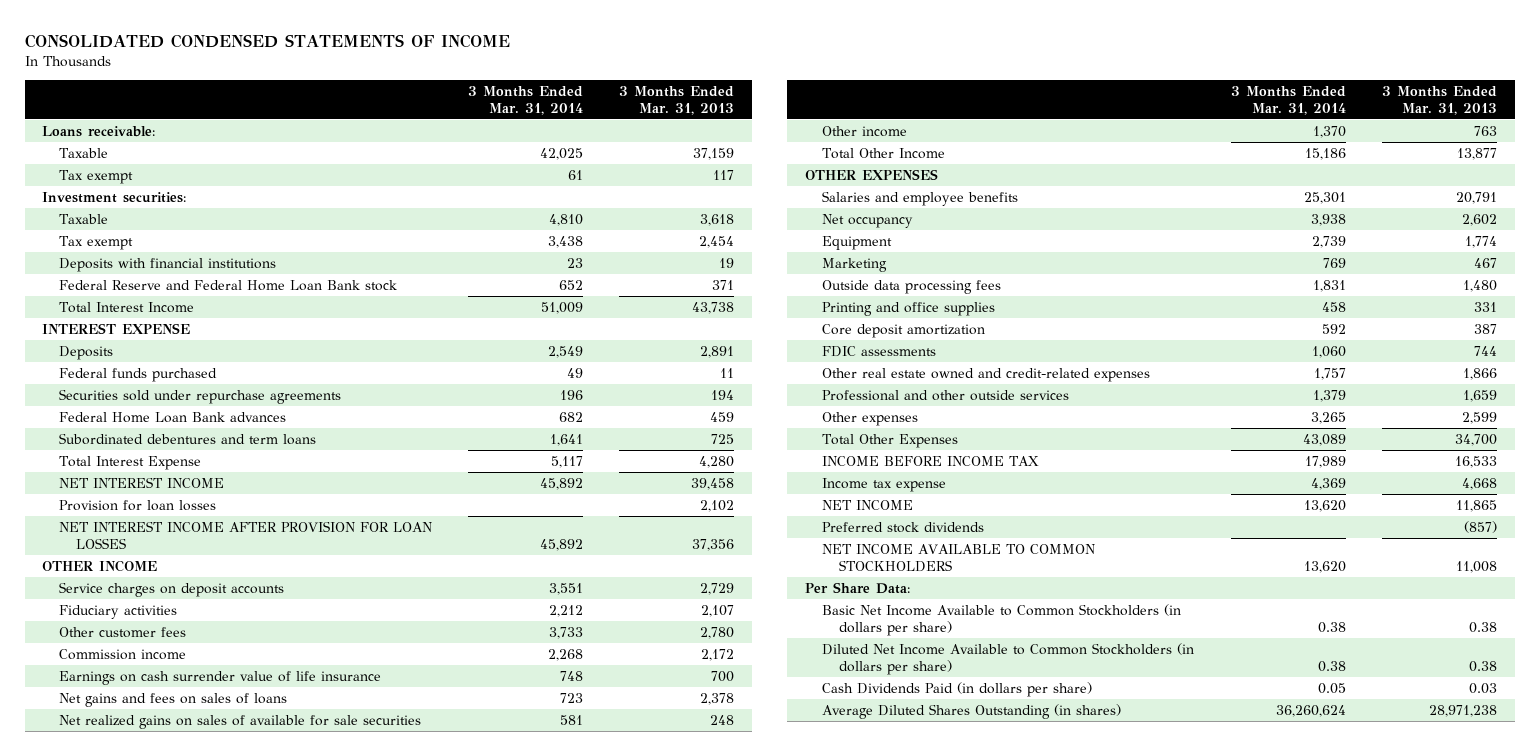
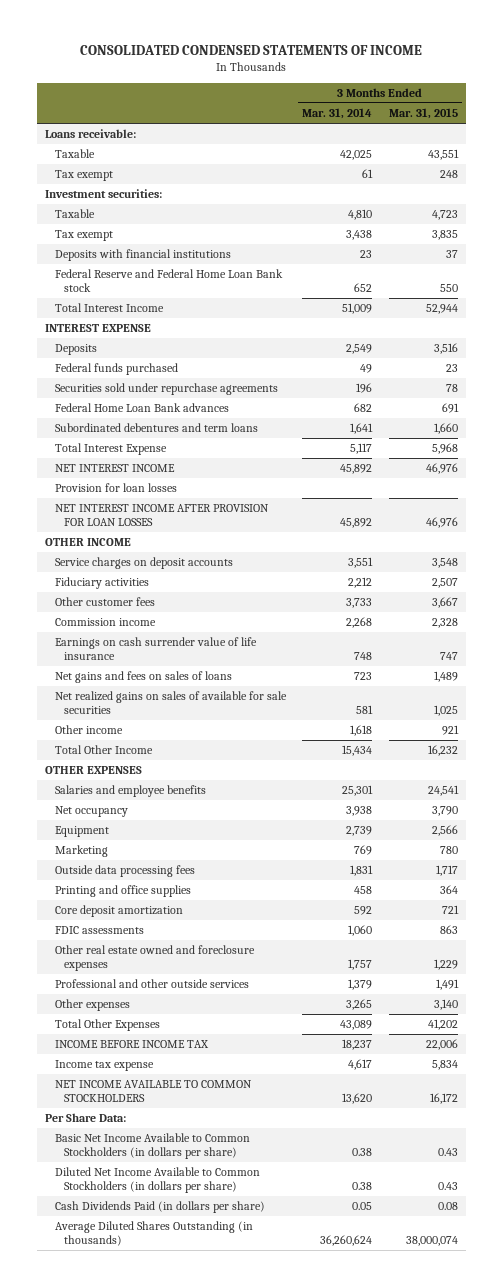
[618,85,734,115] 3 Months Ended Mar. 31, 2013 -> none
none -> [388,108,458,120] Mar. 31, 2015
[1312,125,1346,138] 1,370 -> [350,725,373,737] 1,618
[1304,147,1346,160] 15,186 -> [342,745,373,757] 15,434
[822,367,1151,382] Other real estate owned and credit-related expenses -> [54,945,255,971] Other real estate owned and foreclosure expenses
[822,499,914,510] NET INCOME -> none
[822,521,985,533] Preferred stock dividends -> none
[1304,455,1346,468] 17,989 -> [342,1039,373,1051] 18,237
[1310,477,1346,490] 4,369 -> [348,1059,373,1071] 4,617
[822,703,1122,719] Average Diluted Shares Outstanding (in shares) -> [54,1221,253,1246] Average Diluted Shares Outstanding (in thousands)

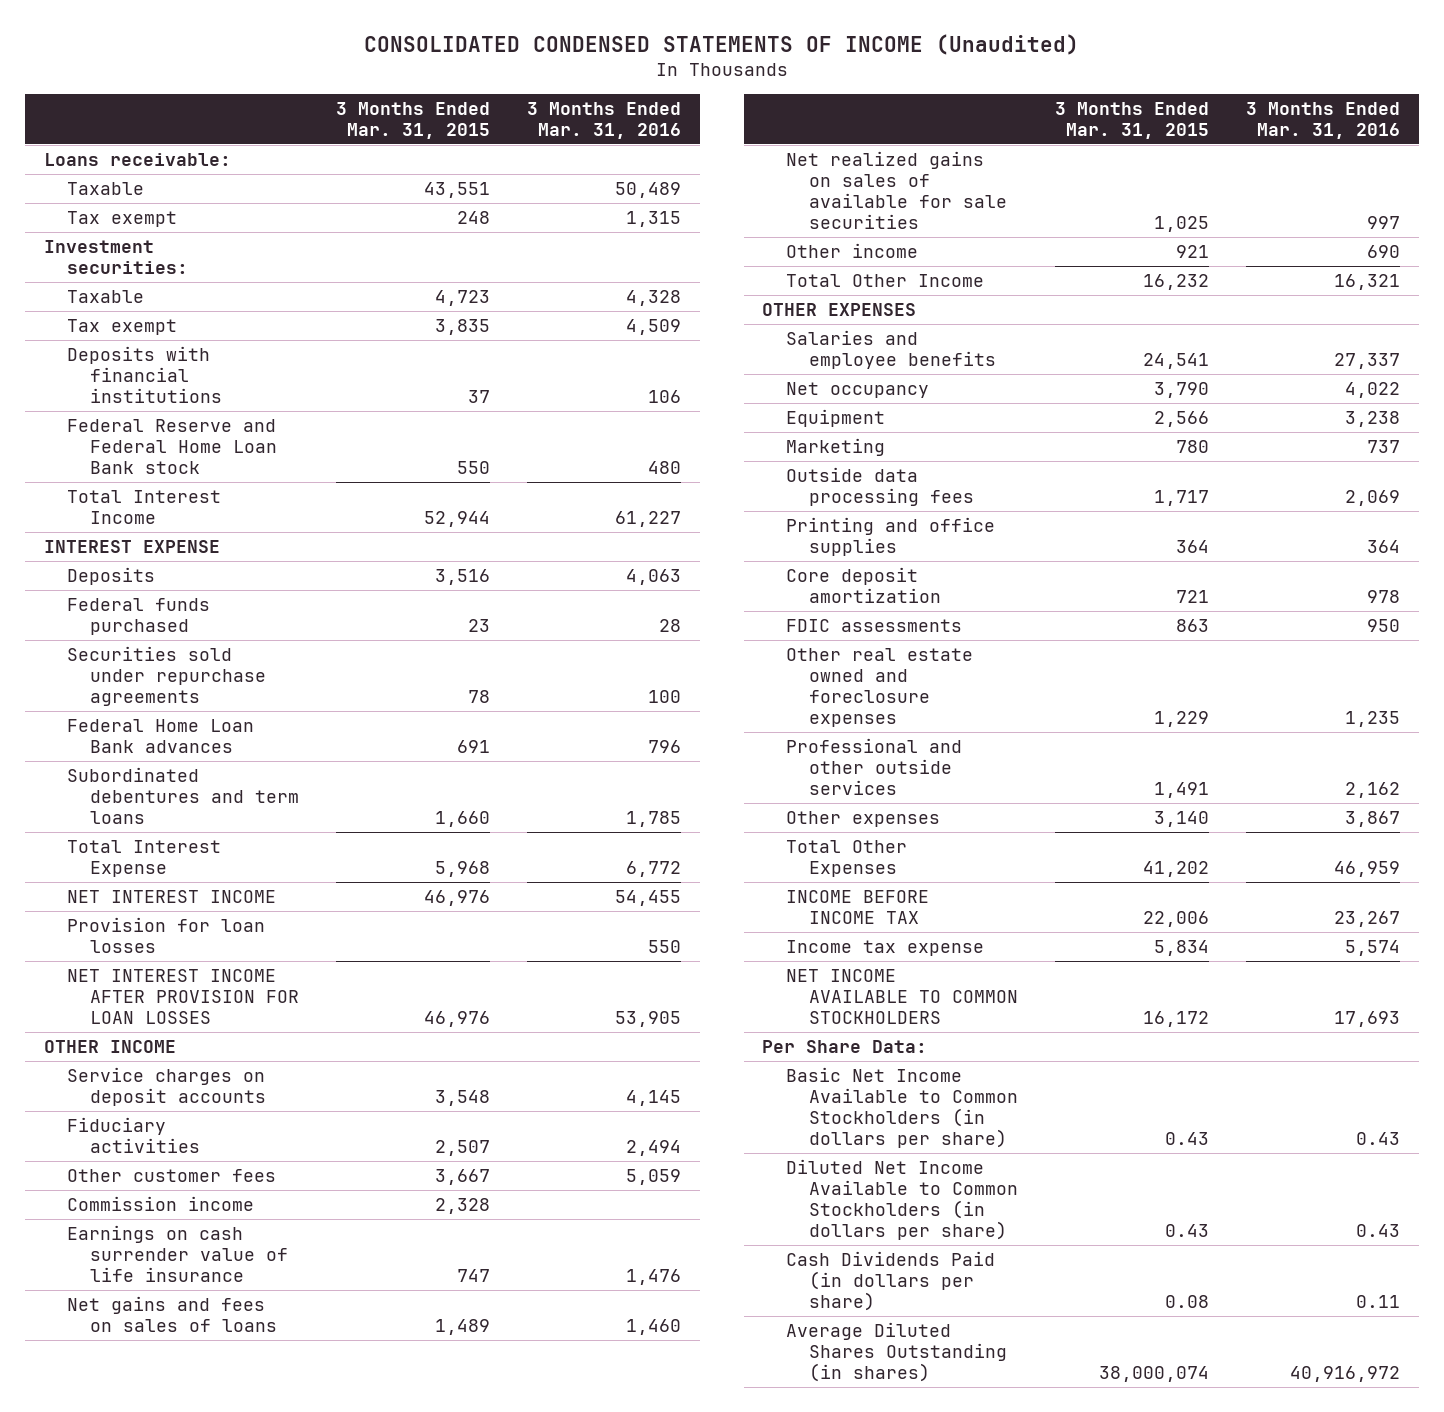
[80,45,423,56] CONSOLIDATED CONDENSED STATEMENTS OF INCOME -> [363,34,1079,56] CONSOLIDATED CONDENSED STATEMENTS OF INCOME (Unaudited)
[302,108,373,120] Mar. 31, 2014 -> none
none -> [527,101,682,139] 3 Months Ended Mar. 31, 2016
[54,1221,253,1246] Average Diluted Shares Outstanding (in thousands) -> [785,1321,1008,1382] Average Diluted Shares Outstanding (in shares)

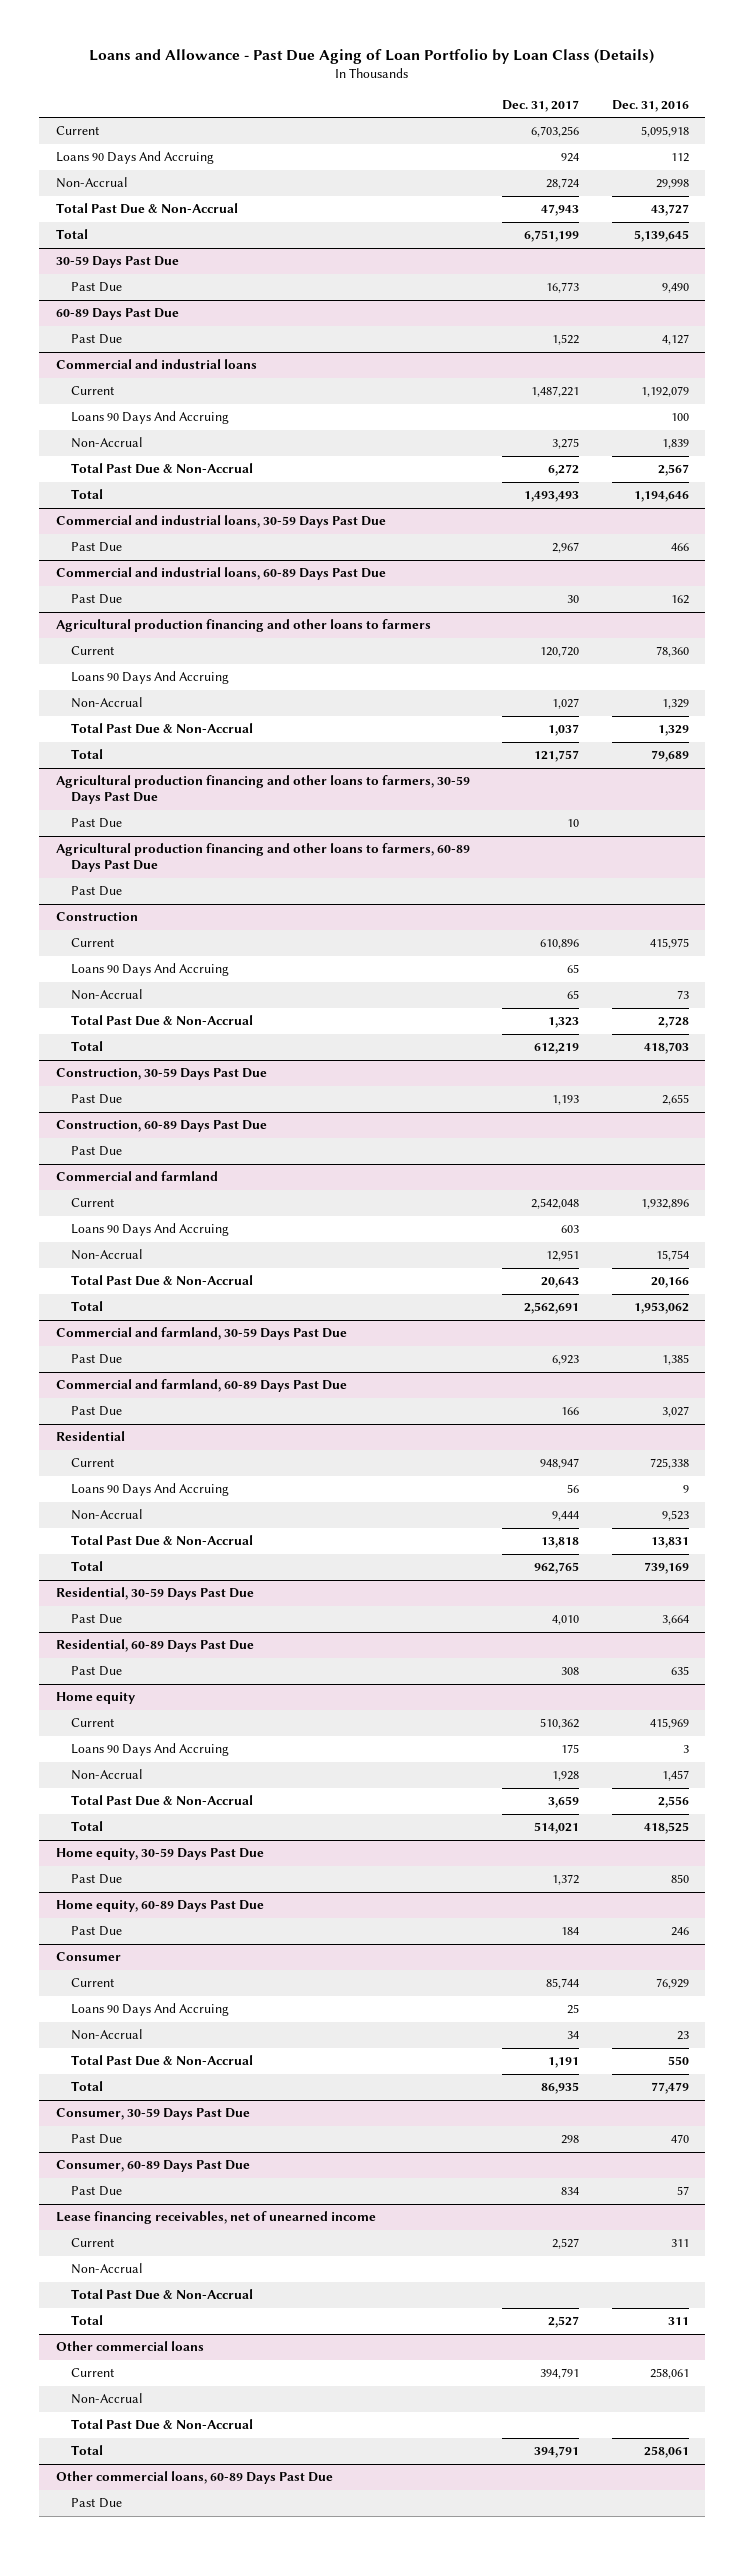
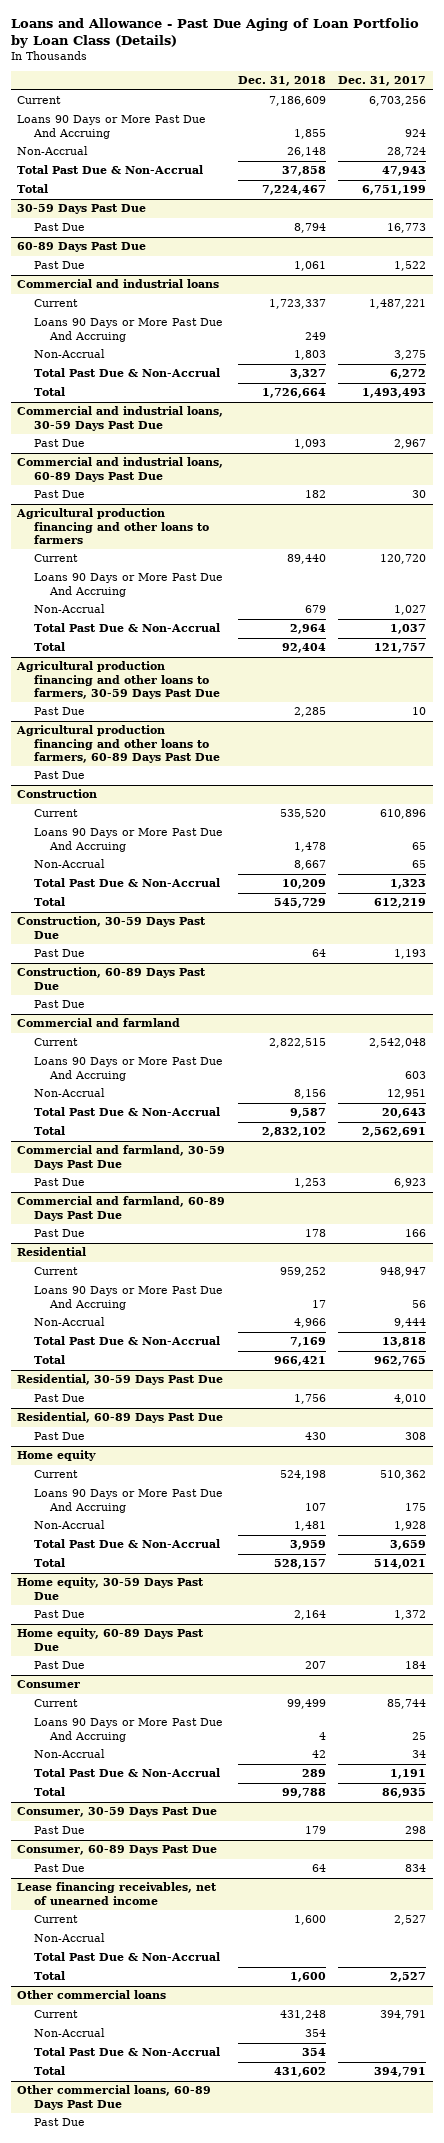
[611,99,689,112] Dec. 31, 2016 -> none
none -> [237,76,326,87] Dec. 31, 2018
[55,151,214,165] Loans 90 Days And Accruing -> [17,115,207,139] Loans 90 Days or More Past Due And Accruing
[70,411,229,425] Loans 90 Days And Accruing -> [33,318,223,342] Loans 90 Days or More Past Due And Accruing
[70,671,229,685] Loans 90 Days And Accruing -> [33,573,223,597] Loans 90 Days or More Past Due And Accruing
[70,963,229,977] Loans 90 Days And Accruing -> [33,828,223,852] Loans 90 Days or More Past Due And Accruing
[70,1223,229,1237] Loans 90 Days And Accruing -> [33,1057,223,1081] Loans 90 Days or More Past Due And Accruing
[70,1483,229,1497] Loans 90 Days And Accruing -> [33,1286,223,1310] Loans 90 Days or More Past Due And Accruing
[70,1743,229,1757] Loans 90 Days And Accruing -> [33,1489,223,1513] Loans 90 Days or More Past Due And Accruing
[70,2003,229,2017] Loans 90 Days And Accruing -> [33,1718,223,1742] Loans 90 Days or More Past Due And Accruing

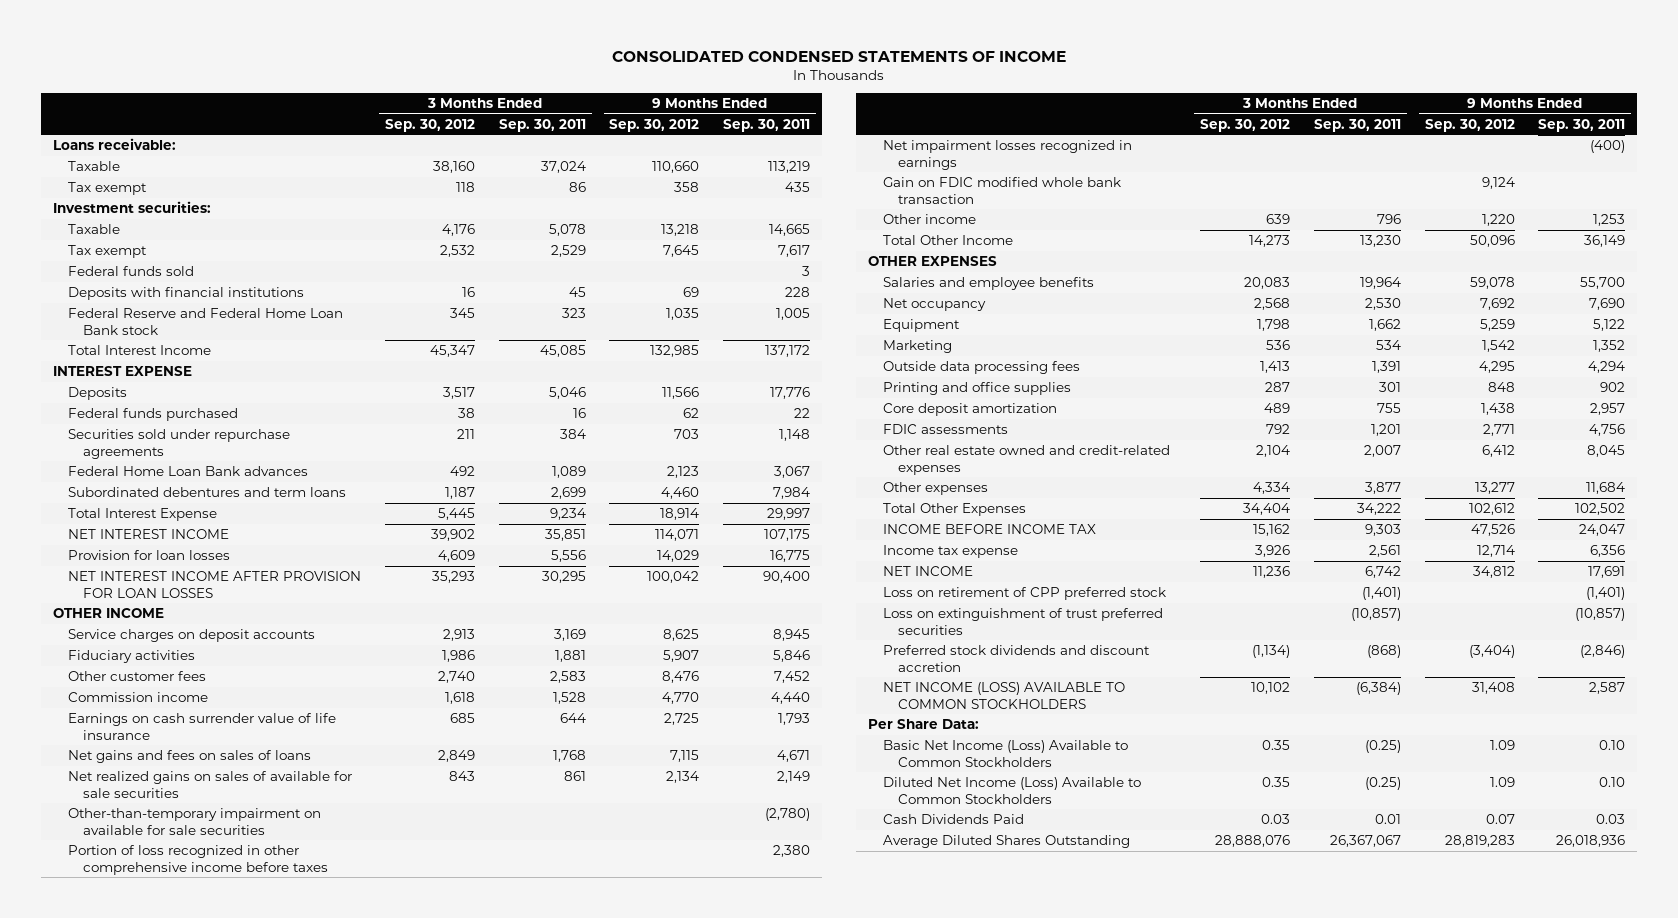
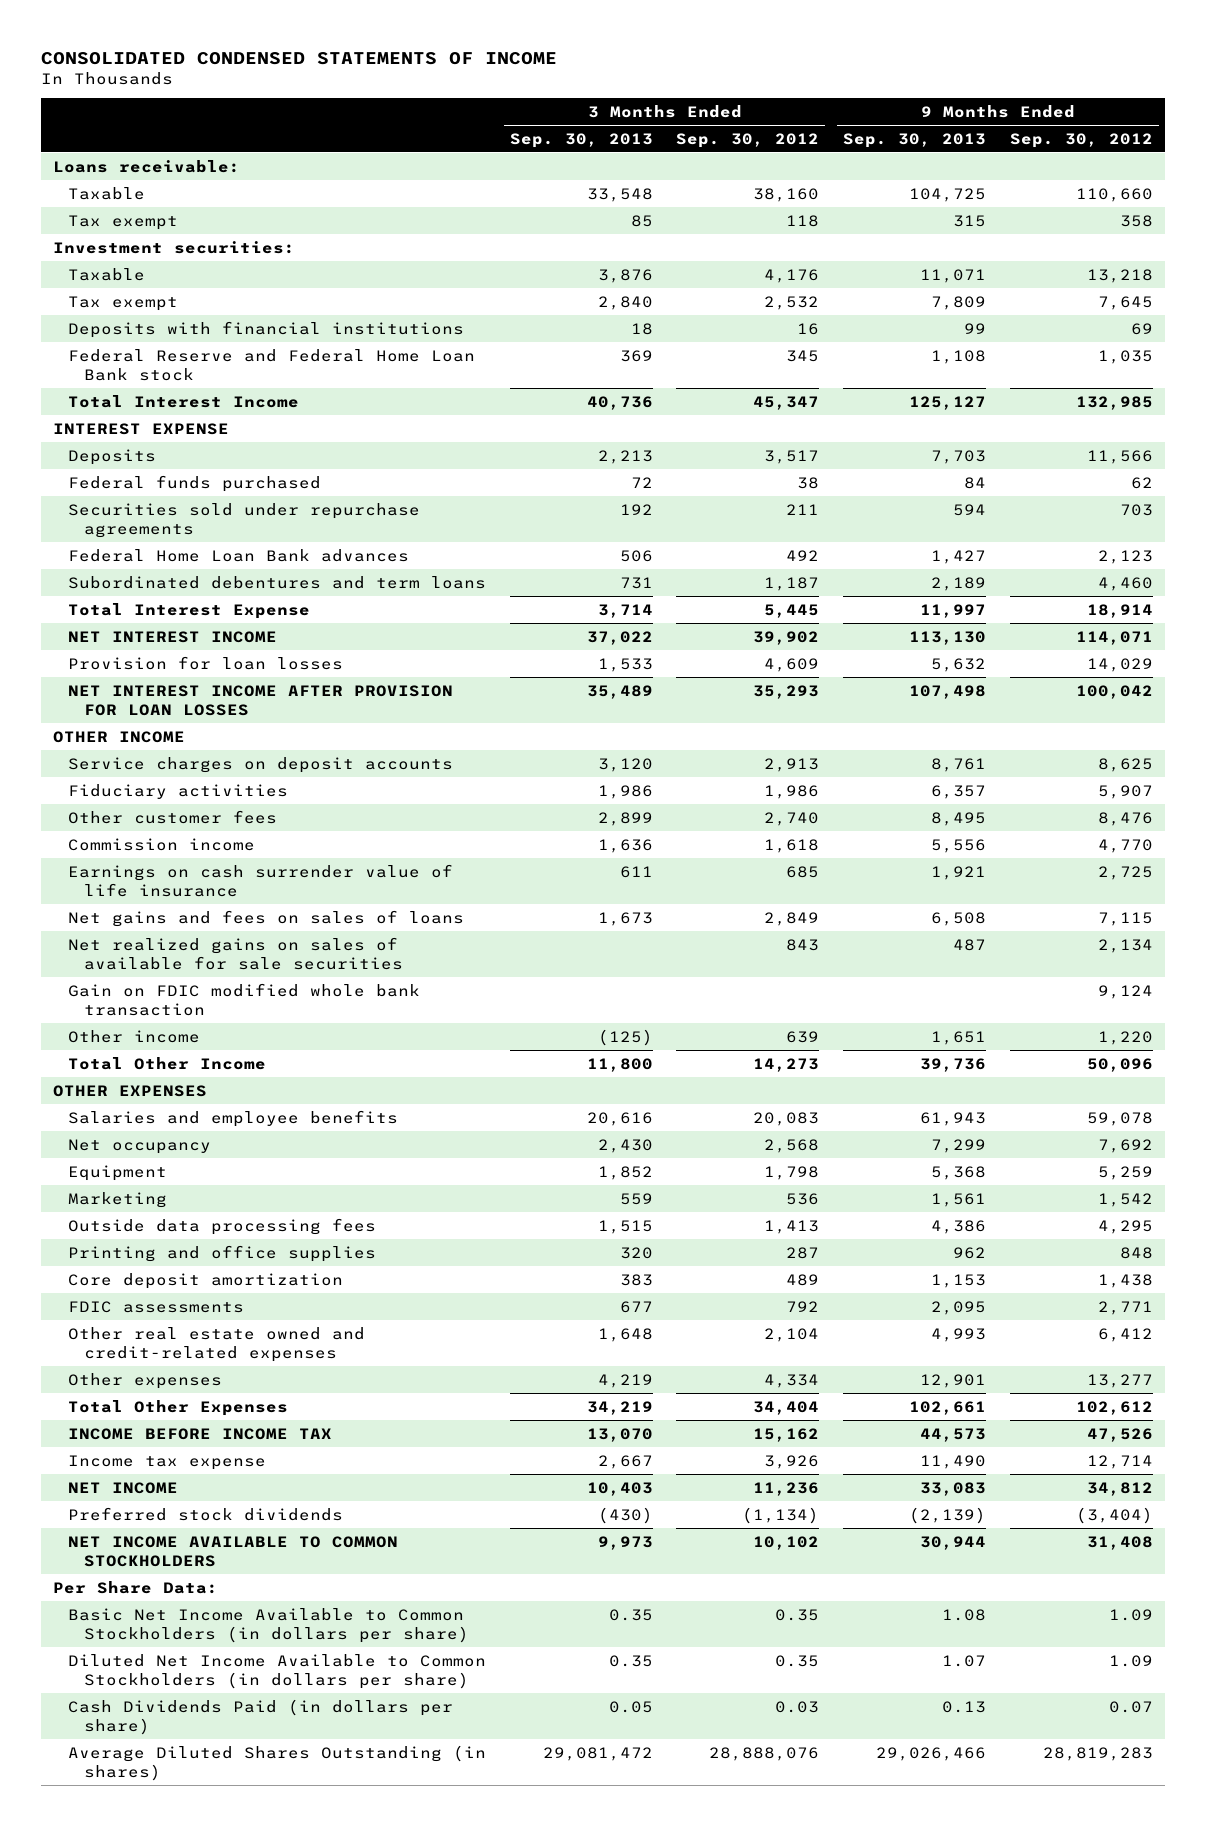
[498,118,586,132] Sep. 30, 2011 -> none
[723,118,811,132] Sep. 30, 2011 -> none
none -> [509,132,653,148] Sep. 30, 2013
none -> [843,132,987,148] Sep. 30, 2013
[67,265,194,276] Federal funds sold -> none
[67,807,321,835] Other-than-temporary impairment on available for sale securities -> none
[67,844,329,875] Portion of loss recognized in other comprehensive income before taxes -> none
[883,139,1133,170] Net impairment losses recognized in earnings -> none
[883,586,1167,600] Loss on retirement of CPP preferred stock -> none
[883,607,1164,635] Loss on extinguishment of trust preferred securities -> none
[883,644,1151,672] Preferred stock dividends and discount accretion -> [68,1506,344,1521] Preferred stock dividends
[883,681,1126,709] NET INCOME (LOSS) AVAILABLE TO COMMON STOCKHOLDERS -> [68,1535,399,1567] NET INCOME AVAILABLE TO COMMON STOCKHOLDERS
[883,739,1129,767] Basic Net Income (Loss) Available to Common Stockholders -> [68,1607,469,1643] Basic Net Income Available to Common Stockholders (in dollars per share)
[883,776,1142,804] Diluted Net Income (Loss) Available to Common Stockholders -> [68,1653,487,1689] Diluted Net Income Available to Common Stockholders (in dollars per share)
[883,813,1025,824] Cash Dividends Paid -> [68,1698,454,1735] Cash Dividends Paid (in dollars per share)
[883,834,1131,848] Average Diluted Shares Outstanding -> [68,1744,487,1781] Average Diluted Shares Outstanding (in shares)

